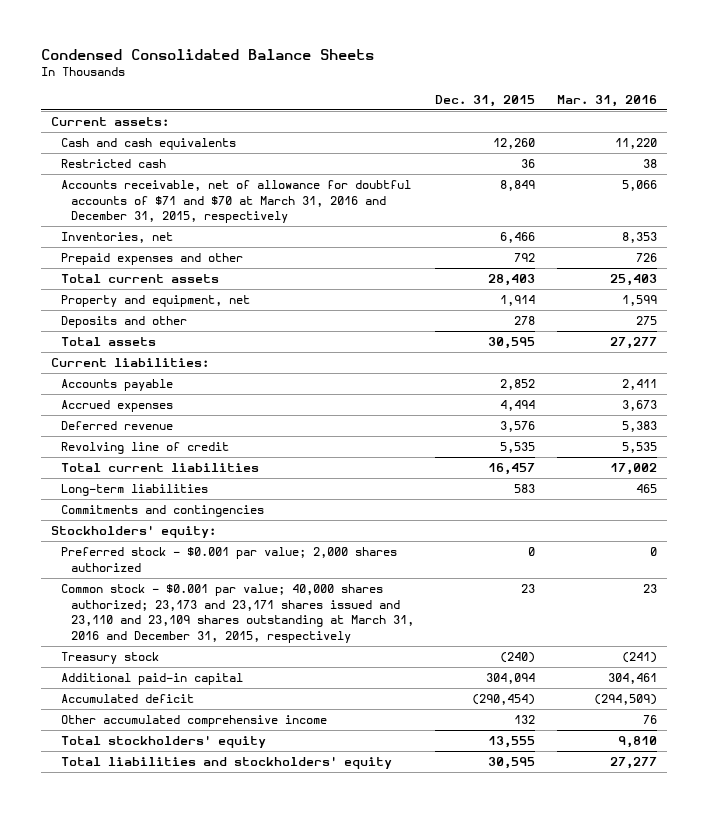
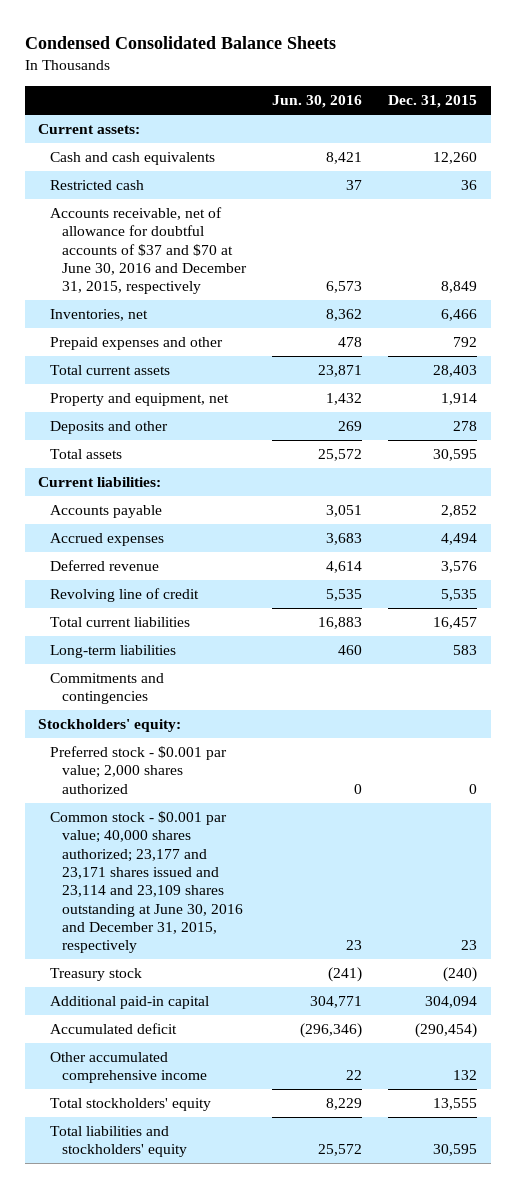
[556,94,657,107] Mar. 31, 2016 -> none
none -> [272,94,363,108] Jun. 30, 2016
[61,180,412,224] Accounts receivable, net of allowance for doubtful accounts of $71 and $70 at March 31, 2016 and December 31, 2015, respectively -> [49,207,247,295] Accounts receivable, net of allowance for doubtful accounts of $37 and $70 at June 30, 2016 and December 31, 2015, respectively
[61,584,415,644] Common stock - $0.001 par value; 40,000 shares authorized; 23,173 and 23,171 shares issued and 23,110 and 23,109 shares outstanding at March 31, 2016 and December 31, 2015, respectively -> [49,811,243,954] Common stock - $0.001 par value; 40,000 shares authorized; 23,177 and 23,171 shares issued and 23,114 and 23,109 shares outstanding at June 30, 2016 and December 31, 2015, respectively

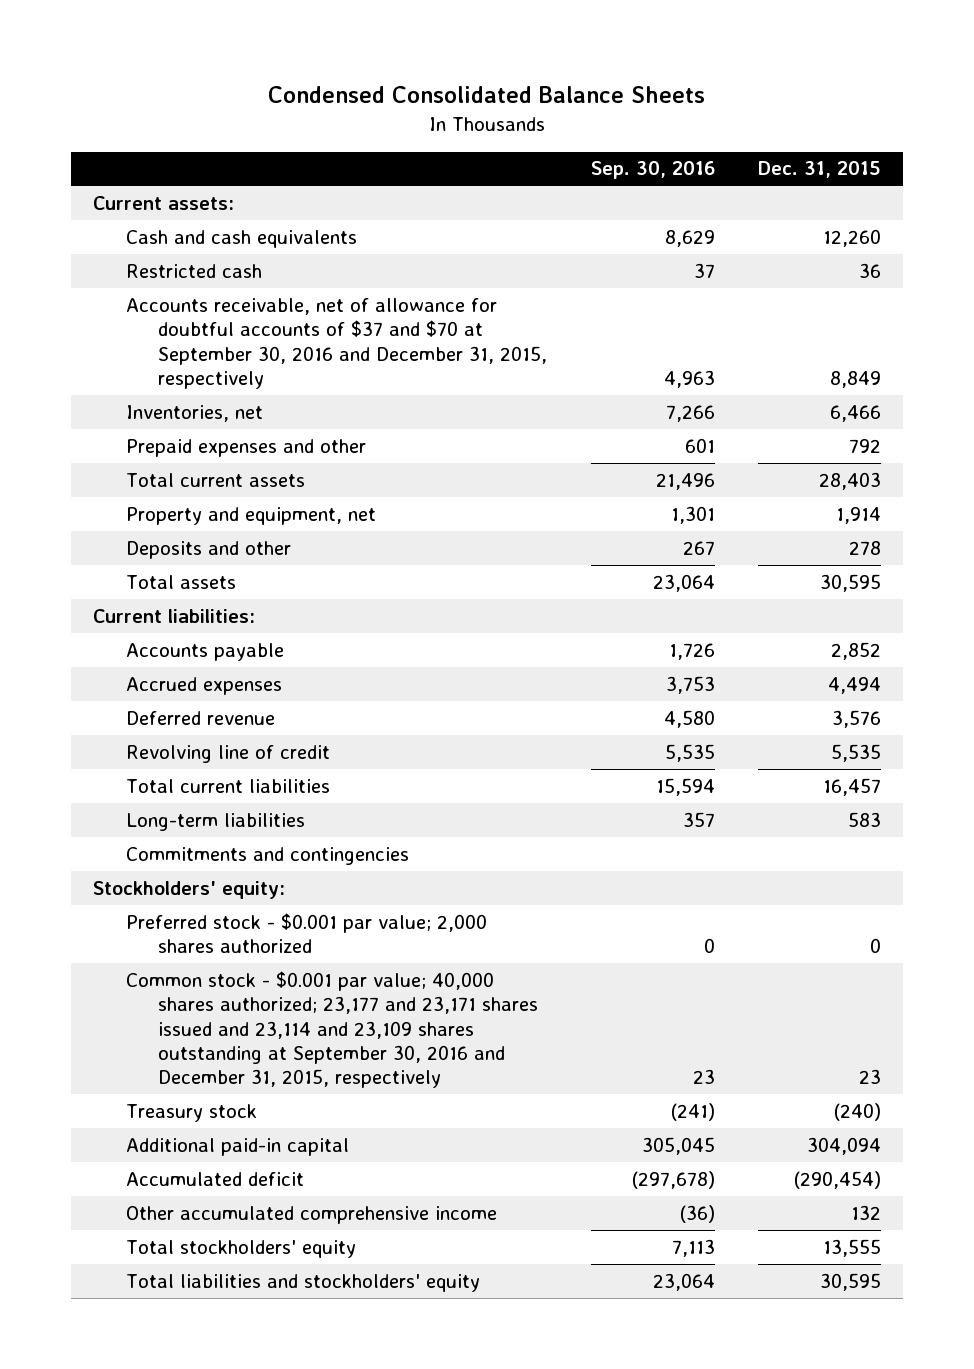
[272,94,363,108] Jun. 30, 2016 -> none
none -> [590,161,715,180] Sep. 30, 2016
[49,207,247,295] Accounts receivable, net of allowance for doubtful accounts of $37 and $70 at June 30, 2016 and December 31, 2015, respectively -> [125,297,548,389] Accounts receivable, net of allowance for doubtful accounts of $37 and $70 at September 30, 2016 and December 31, 2015, respectively
[49,811,243,954] Common stock - $0.001 par value; 40,000 shares authorized; 23,177 and 23,171 shares issued and 23,114 and 23,109 shares outstanding at June 30, 2016 and December 31, 2015, respectively -> [125,970,539,1089] Common stock - $0.001 par value; 40,000 shares authorized; 23,177 and 23,171 shares issued and 23,114 and 23,109 shares outstanding at September 30, 2016 and December 31, 2015, respectively

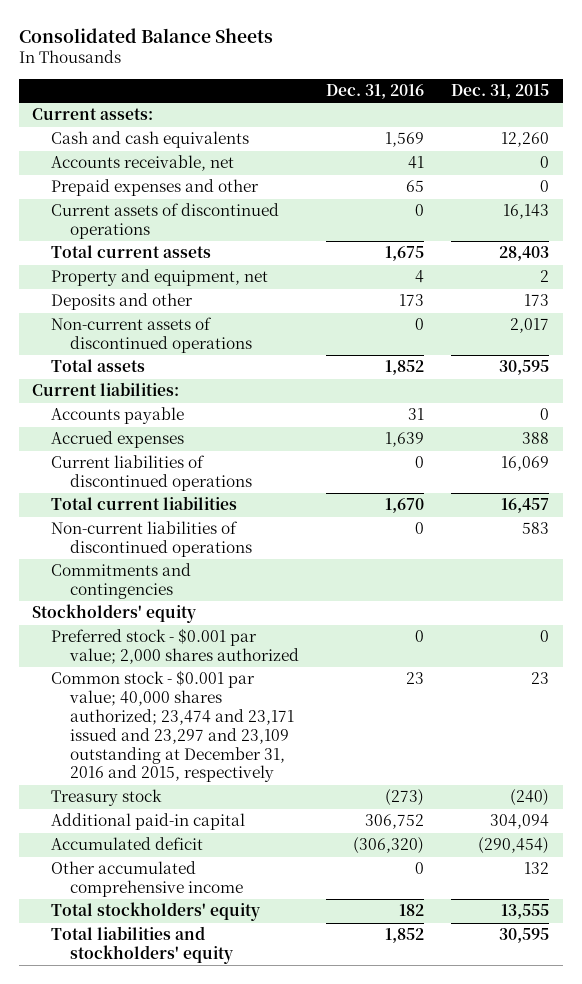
[268,86,706,104] Condensed Consolidated Balance Sheets -> [18,27,273,43] Consolidated Balance Sheets
[590,161,715,180] Sep. 30, 2016 -> none
none -> [326,83,425,99] Dec. 31, 2016
[125,263,262,278] Restricted cash -> none
[125,297,548,389] Accounts receivable, net of allowance for doubtful accounts of $37 and $70 at September 30, 2016 and December 31, 2015, respectively -> none
[125,404,263,422] Inventories, net -> none
none -> [51,155,235,172] Accounts receivable, net
[849,438,882,453] 792 -> [540,180,550,193] 0
none -> [51,203,280,240] Current assets of discontinued operations
[836,506,882,524] 1,914 -> [540,270,550,283] 2
[849,540,882,555] 278 -> [524,294,550,307] 173
none -> [51,317,253,354] Non-current assets of discontinued operations
[125,710,275,725] Deferred revenue -> none
[125,744,330,763] Revolving line of credit -> none
[831,641,882,660] 2,852 -> [540,408,550,421] 0
[828,676,882,694] 4,494 -> [522,432,550,445] 388
none -> [51,455,253,492] Current liabilities of discontinued operations
[125,812,305,831] Long-term liabilities -> [51,521,253,558] Non-current liabilities of discontinued operations
[92,880,285,899] Stockholders' equity: -> [32,604,197,624] Stockholders' equity
[125,970,539,1089] Common stock - $0.001 par value; 40,000 shares authorized; 23,177 and 23,171 shares issued and 23,114 and 23,109 shares outstanding at September 30, 2016 and December 31, 2015, respectively -> [51,670,295,783] Common stock - $0.001 par value; 40,000 shares authorized; 23,474 and 23,171 issued and 23,297 and 23,109 outstanding at December 31, 2016 and 2015, respectively

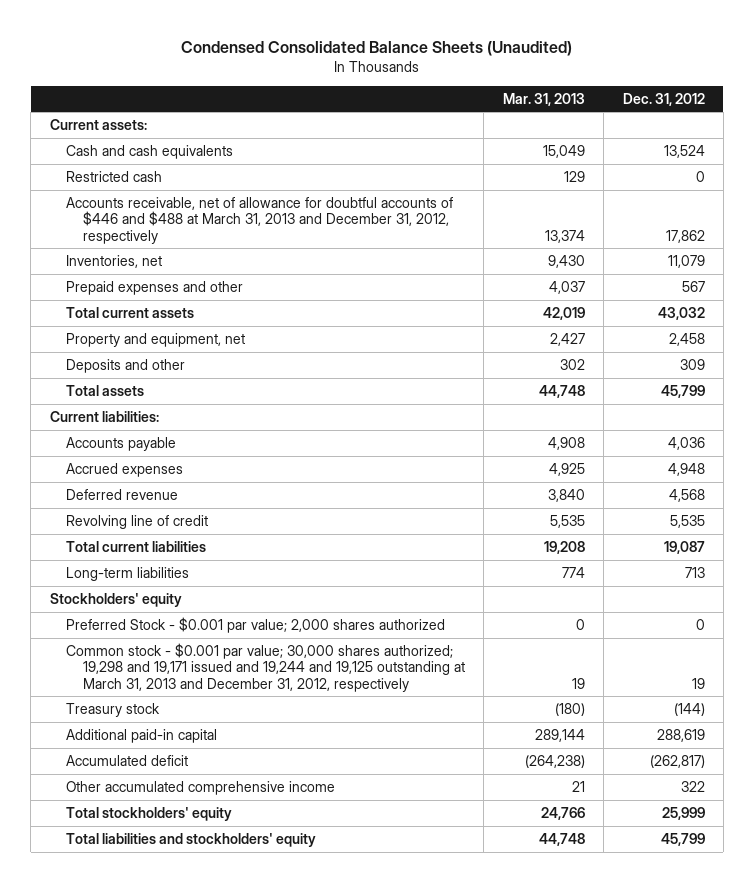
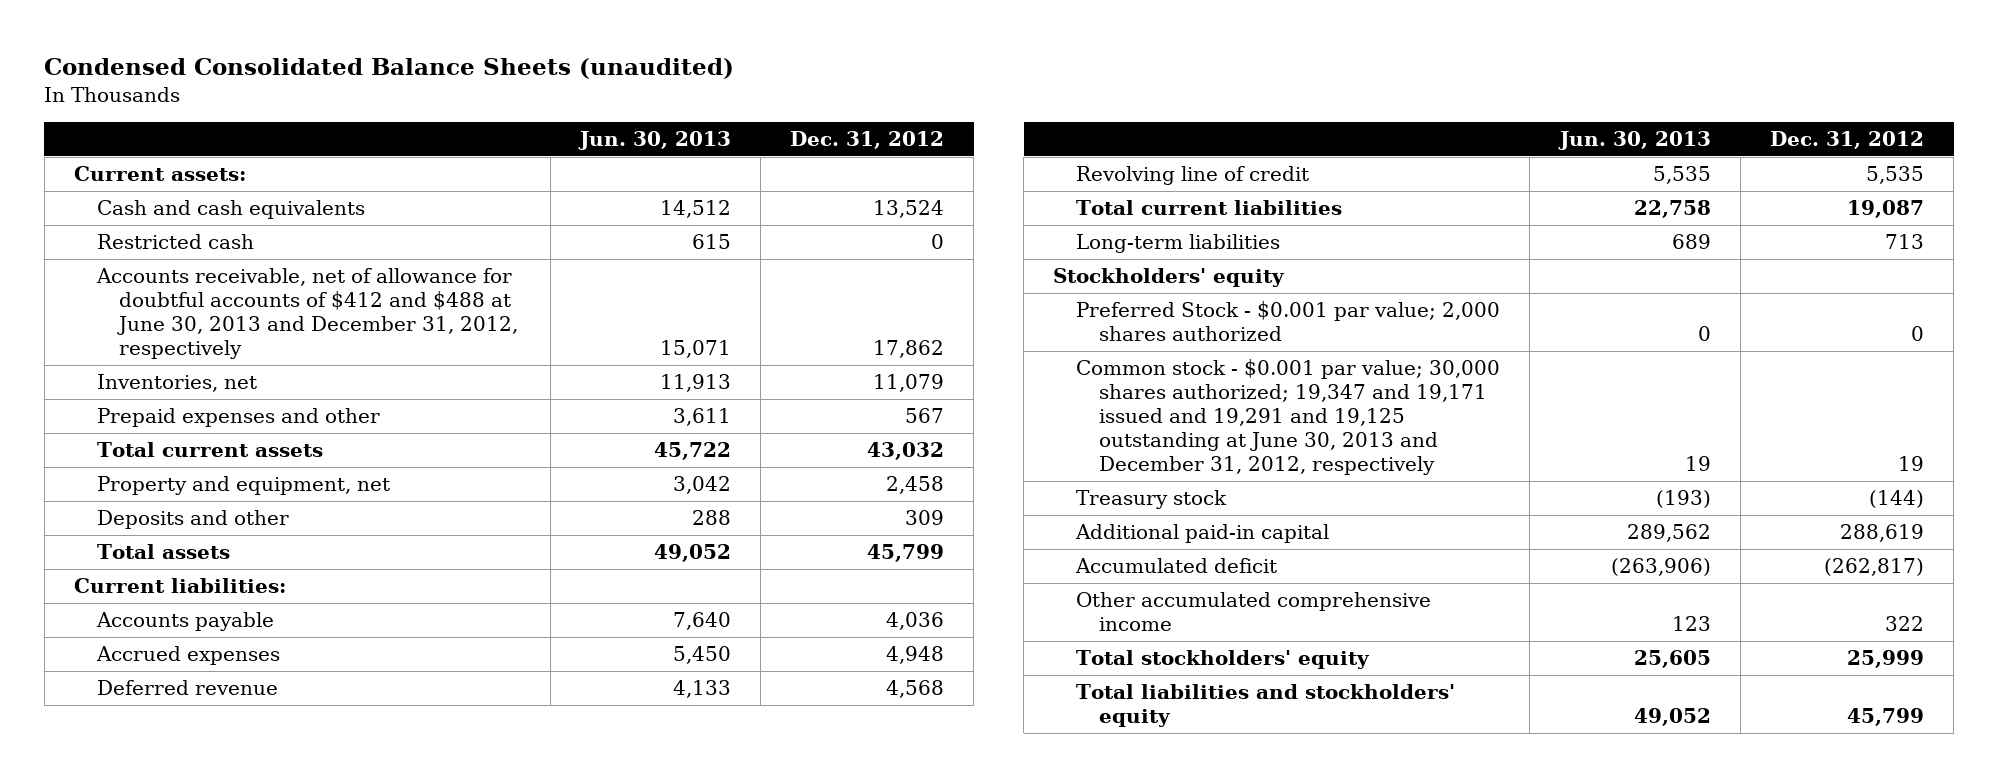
[181,40,573,56] Condensed Consolidated Balance Sheets (Unaudited) -> [44,57,735,79] Condensed Consolidated Balance Sheets (unaudited)
[502,92,585,106] Mar. 31, 2013 -> none
none -> [577,131,731,151] Jun. 30, 2013
[66,196,454,244] Accounts receivable, net of allowance for doubtful accounts of $446 and $488 at March 31, 2013 and December 31, 2012, respectively -> [95,268,519,360] Accounts receivable, net of allowance for doubtful accounts of $412 and $488 at June 30, 2013 and December 31, 2012, respectively
[66,642,466,692] Common stock - $0.001 par value; 30,000 shares authorized; 19,298 and 19,171 issued and 19,244 and 19,125 outstanding at March 31, 2013 and December 31, 2012, respectively -> [1076,359,1501,476] Common stock - $0.001 par value; 30,000 shares authorized; 19,347 and 19,171 issued and 19,291 and 19,125 outstanding at June 30, 2013 and December 31, 2012, respectively

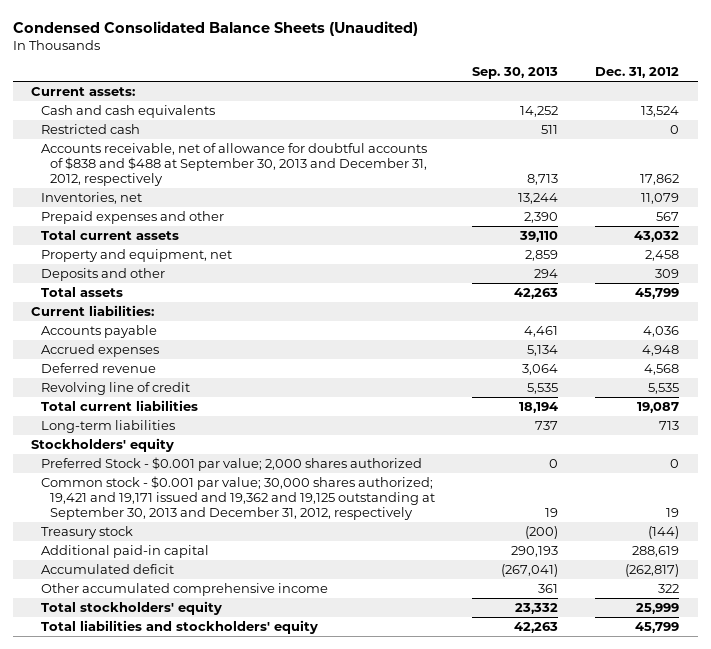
[44,57,735,79] Condensed Consolidated Balance Sheets (unaudited) -> [12,20,418,36] Condensed Consolidated Balance Sheets (Unaudited)
[577,131,731,151] Jun. 30, 2013 -> none
none -> [472,67,559,80] Sep. 30, 2013
[95,268,519,360] Accounts receivable, net of allowance for doubtful accounts of $412 and $488 at June 30, 2013 and December 31, 2012, respectively -> [40,142,428,186] Accounts receivable, net of allowance for doubtful accounts of $838 and $488 at September 30, 2013 and December 31, 2012, respectively
[1076,359,1501,476] Common stock - $0.001 par value; 30,000 shares authorized; 19,347 and 19,171 issued and 19,291 and 19,125 outstanding at June 30, 2013 and December 31, 2012, respectively -> [40,475,436,520] Common stock - $0.001 par value; 30,000 shares authorized; 19,421 and 19,171 issued and 19,362 and 19,125 outstanding at September 30, 2013 and December 31, 2012, respectively

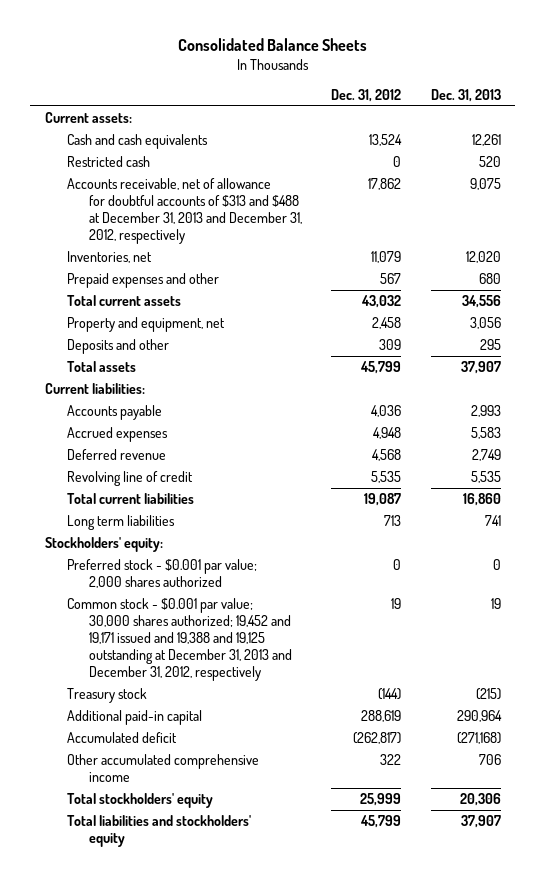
[12,20,418,36] Condensed Consolidated Balance Sheets (Unaudited) -> [177,38,367,52] Consolidated Balance Sheets
[472,67,559,80] Sep. 30, 2013 -> none
none -> [430,88,501,102] Dec. 31, 2013
[40,142,428,186] Accounts receivable, net of allowance for doubtful accounts of $838 and $488 at September 30, 2013 and December 31, 2012, respectively -> [66,178,302,245] Accounts receivable, net of allowance for doubtful accounts of $313 and $488 at December 31, 2013 and December 31, 2012, respectively
[40,419,175,433] Long-term liabilities -> [66,515,175,531] Long term liabilities
[31,437,175,452] Stockholders' equity -> [44,537,163,553] Stockholders' equity:
[40,456,422,471] Preferred Stock - $0.001 par value; 2,000 shares authorized -> [66,559,257,589] Preferred stock - $0.001 par value; 2,000 shares authorized
[40,475,436,520] Common stock - $0.001 par value; 30,000 shares authorized; 19,421 and 19,171 issued and 19,362 and 19,125 outstanding at September 30, 2013 and December 31, 2012, respectively -> [66,598,292,682] Common stock - $0.001 par value; 30,000 shares authorized; 19,452 and 19,171 issued and 19,388 and 19,125 outstanding at December 31, 2013 and December 31, 2012, respectively

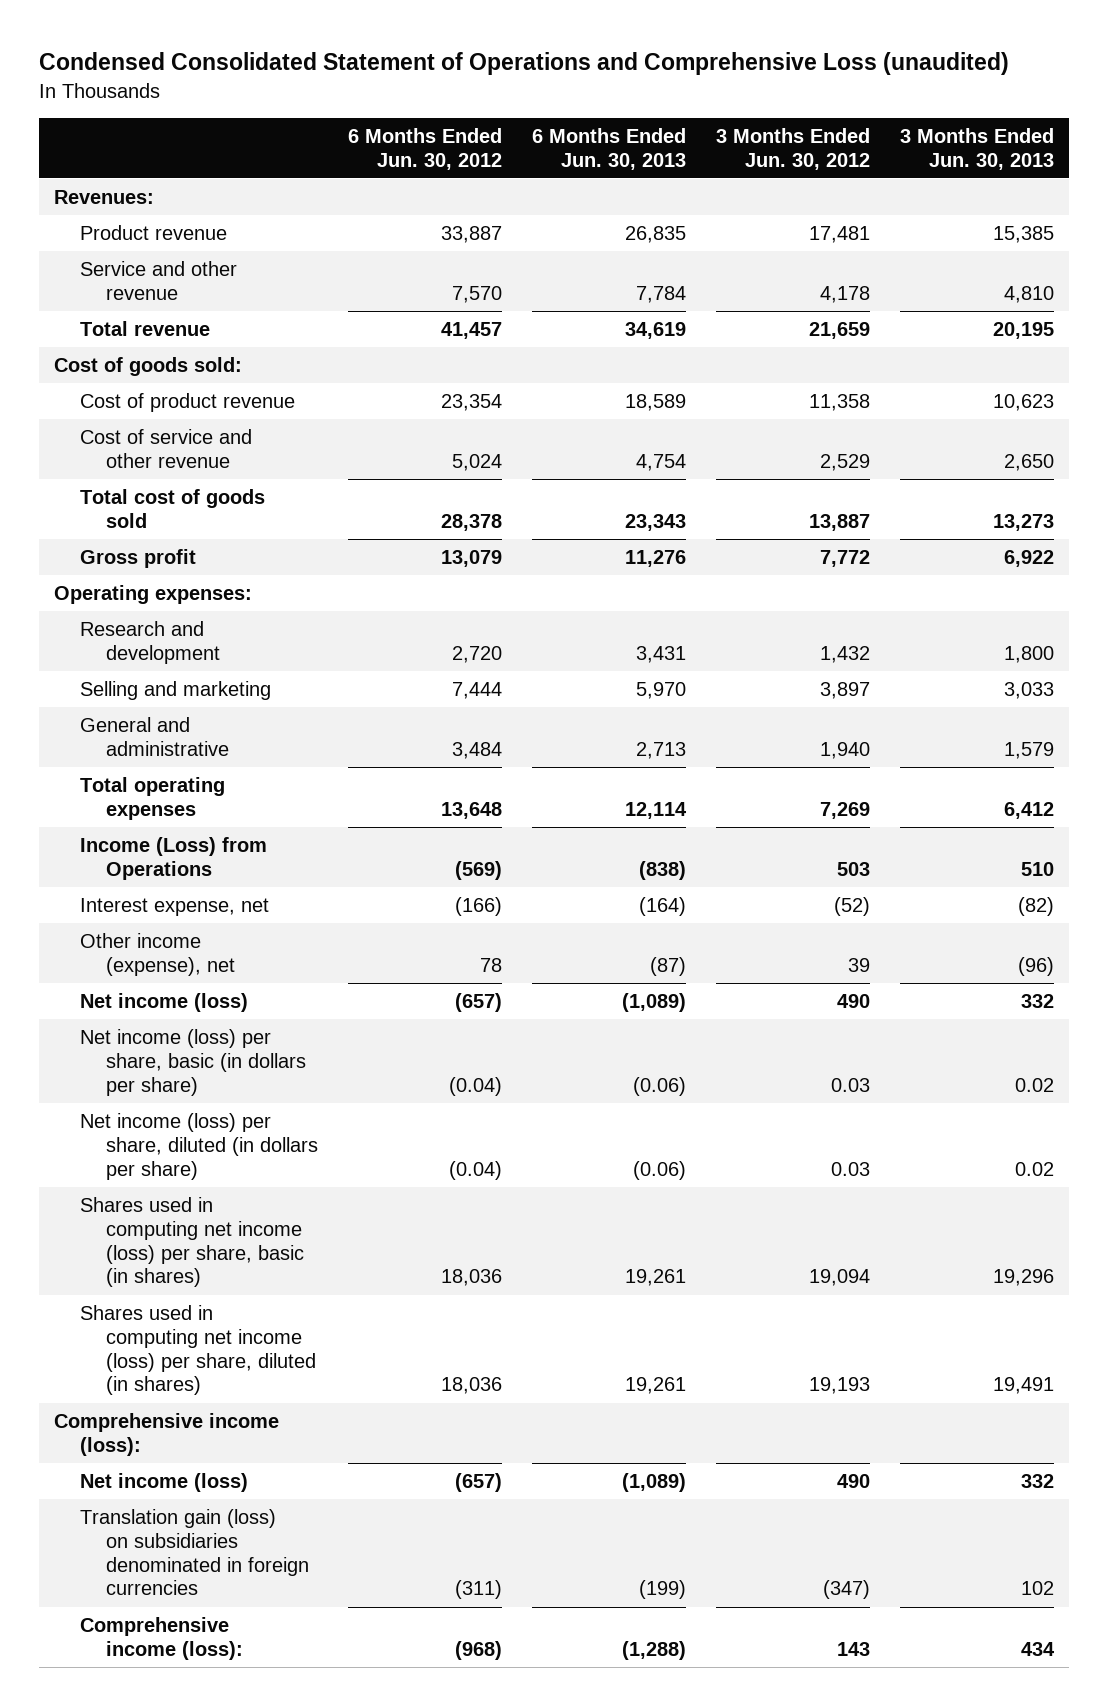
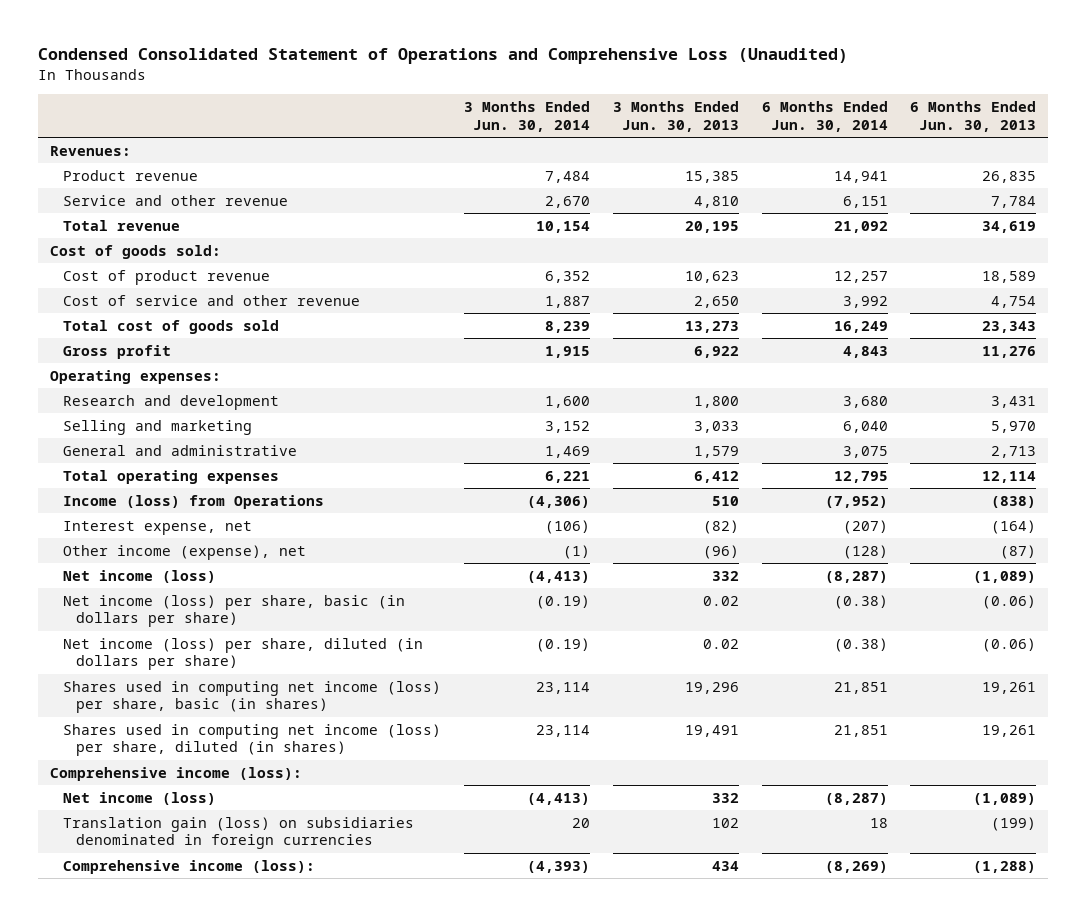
[39,52,1010,76] Condensed Consolidated Statement of Operations and Comprehensive Loss (unaudited) -> [38,48,849,65] Condensed Consolidated Statement of Operations and Comprehensive Loss (Unaudited)
[347,127,502,170] 6 Months Ended Jun. 30, 2012 -> none
[715,127,870,170] 3 Months Ended Jun. 30, 2012 -> none
none -> [463,101,590,132] 3 Months Ended Jun. 30, 2014
none -> [761,101,888,132] 6 Months Ended Jun. 30, 2014
[79,837,267,880] Income (Loss) from Operations -> [62,494,324,509] Income (loss) from Operations

